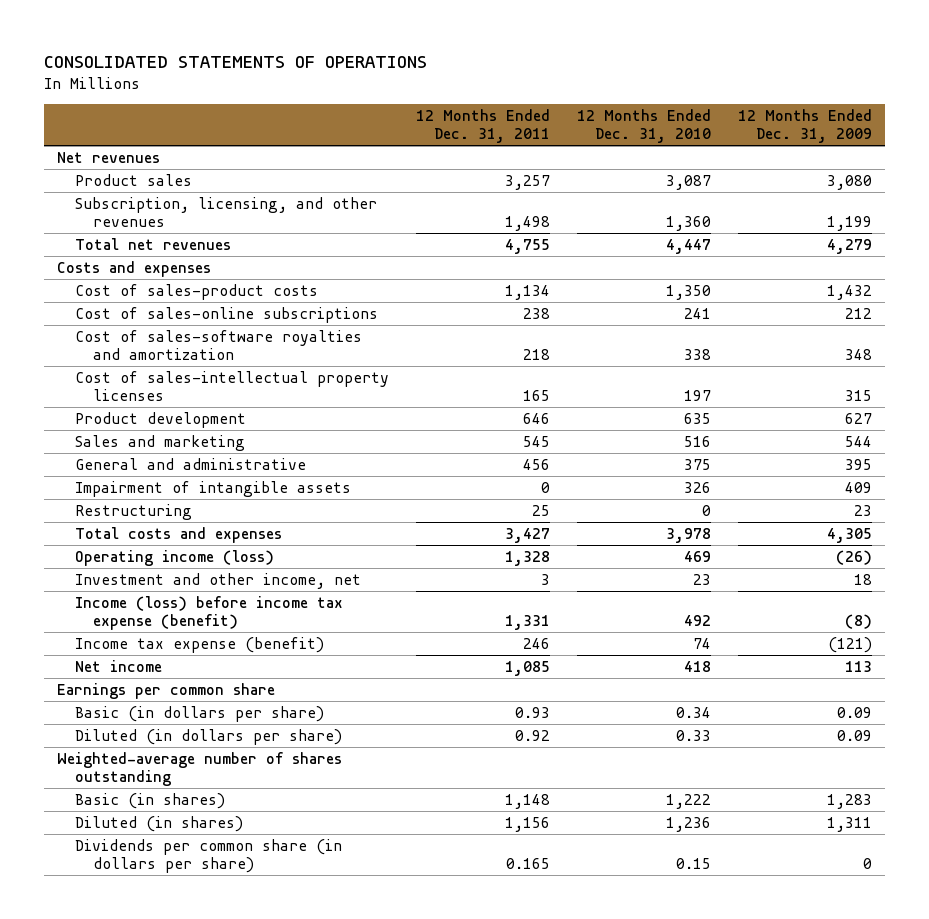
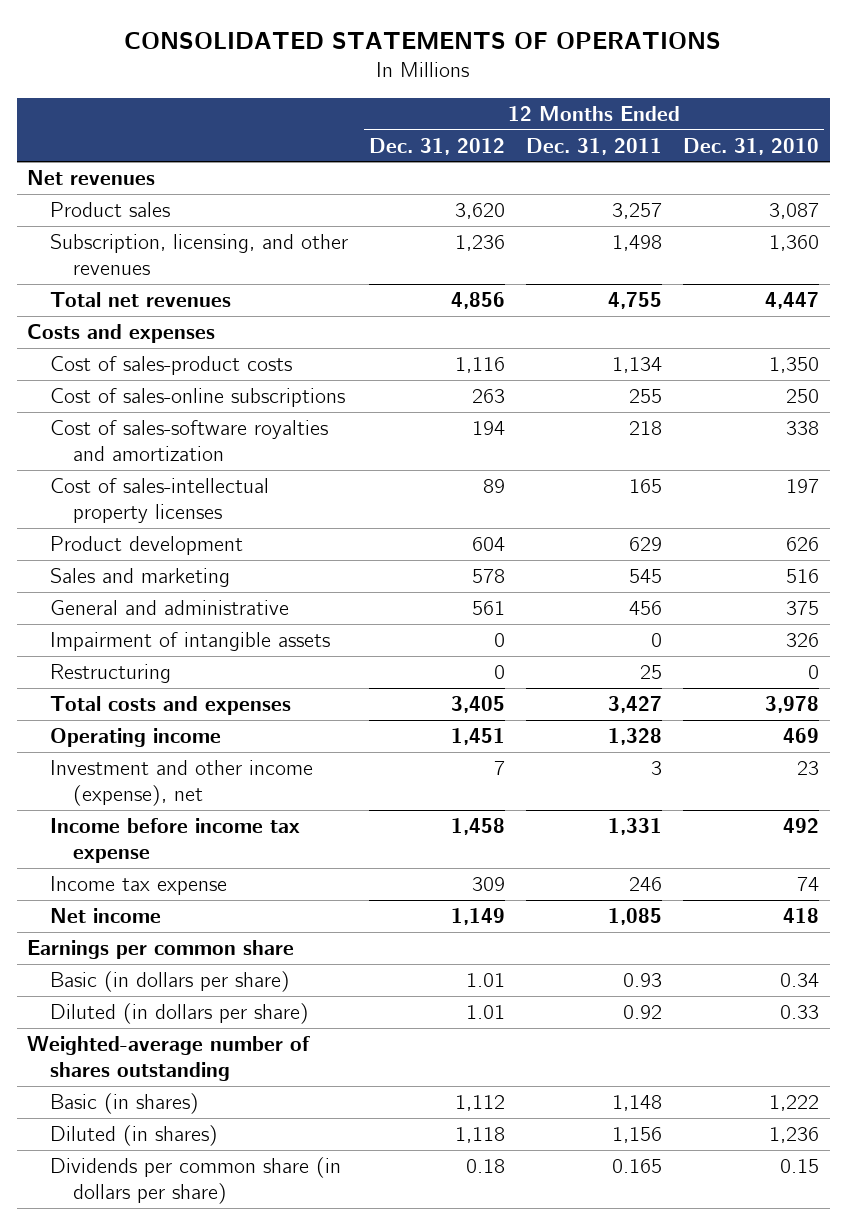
[737,109,872,144] 12 Months Ended Dec. 31, 2009 -> none
none -> [369,137,506,155] Dec. 31, 2012
[523,307,551,319] 238 -> [629,389,663,404] 255
[684,307,712,319] 241 -> [786,389,820,404] 250
[523,412,551,424] 646 -> [629,537,663,552] 629
[684,412,712,424] 635 -> [786,537,820,552] 626
[75,549,275,566] Operating income (loss) -> [50,728,222,748] Operating income
[75,572,362,589] Investment and other income, net -> [50,760,314,806] Investment and other income (expense), net
[75,595,344,630] Income (loss) before income tax expense (benefit) -> [50,818,301,863] Income before income tax expense
[75,636,325,653] Income tax expense (benefit) -> [50,876,228,896] Income tax expense

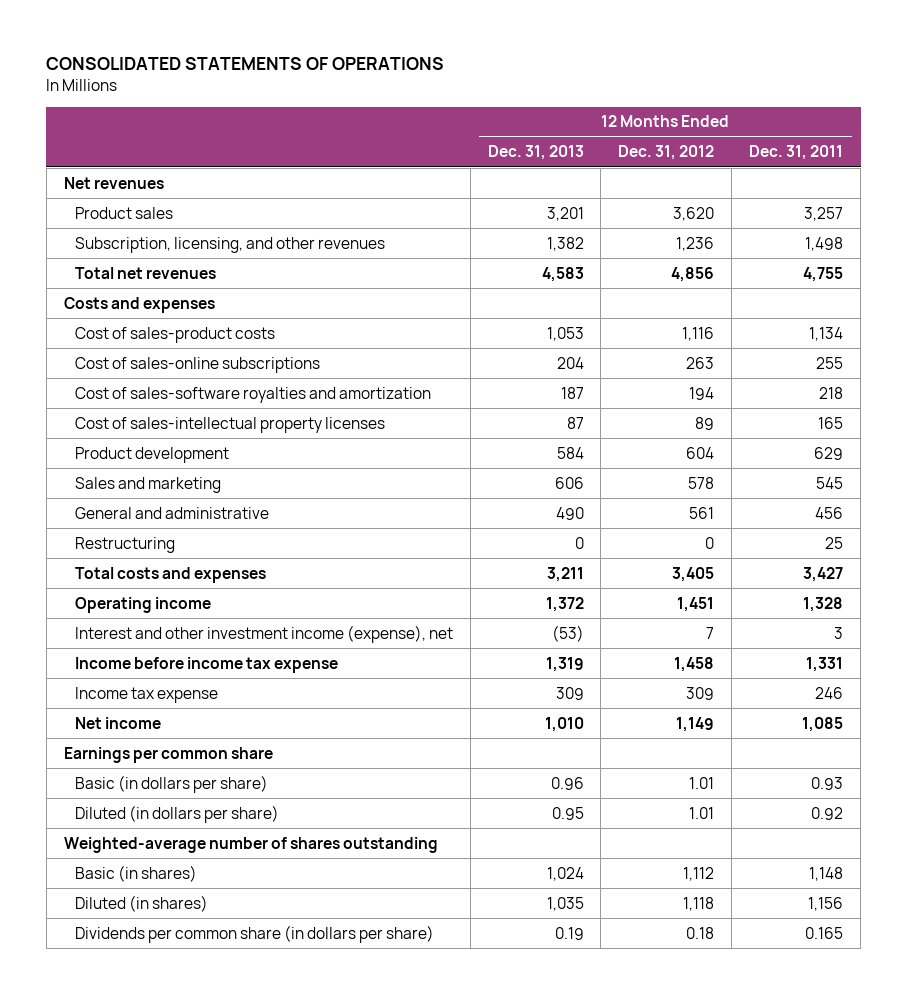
[683,137,820,155] Dec. 31, 2010 -> none
none -> [487,145,584,161] Dec. 31, 2013
[50,632,331,652] Impairment of intangible assets -> none
[50,760,314,806] Investment and other income (expense), net -> [74,624,453,643] Interest and other investment income (expense), net

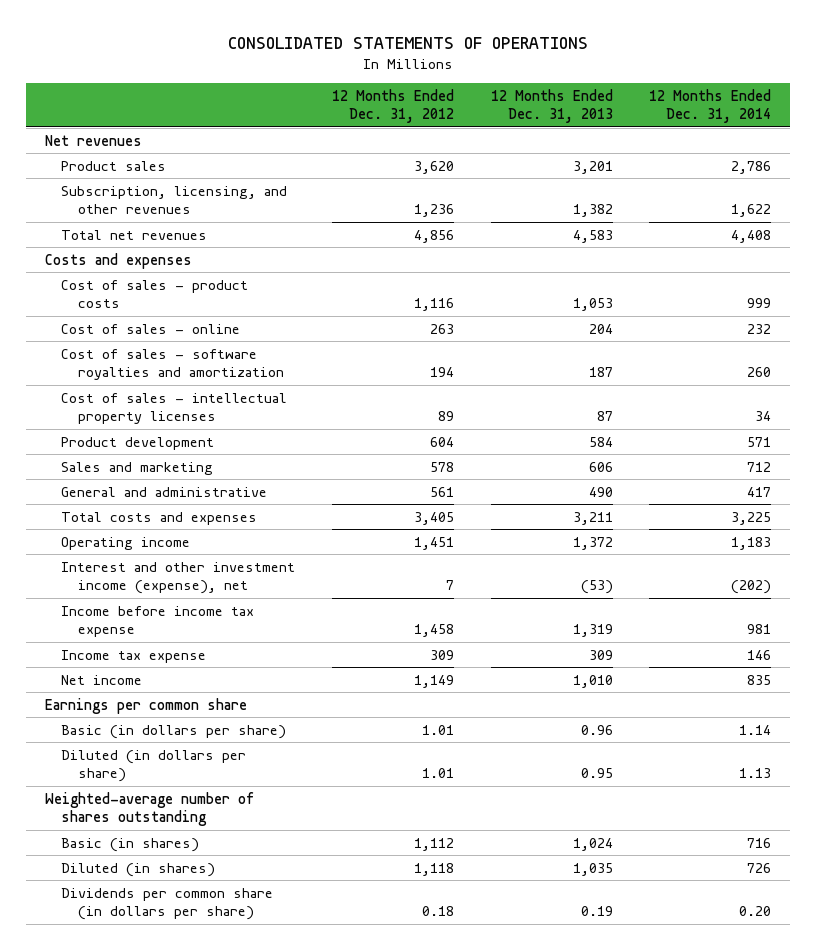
[749,145,844,161] Dec. 31, 2011 -> none
none -> [649,88,772,124] 12 Months Ended Dec. 31, 2014
[74,326,275,343] Cost of sales-product costs -> [61,279,249,309] Cost of sales - product costs
[74,356,320,373] Cost of sales-online subscriptions -> [61,323,241,334] Cost of sales - online
[74,386,431,403] Cost of sales-software royalties and amortization -> [61,348,285,381] Cost of sales - software royalties and amortization
[74,416,385,433] Cost of sales-intellectual property licenses -> [61,392,288,425] Cost of sales - intellectual property licenses
[74,536,175,553] Restructuring -> none

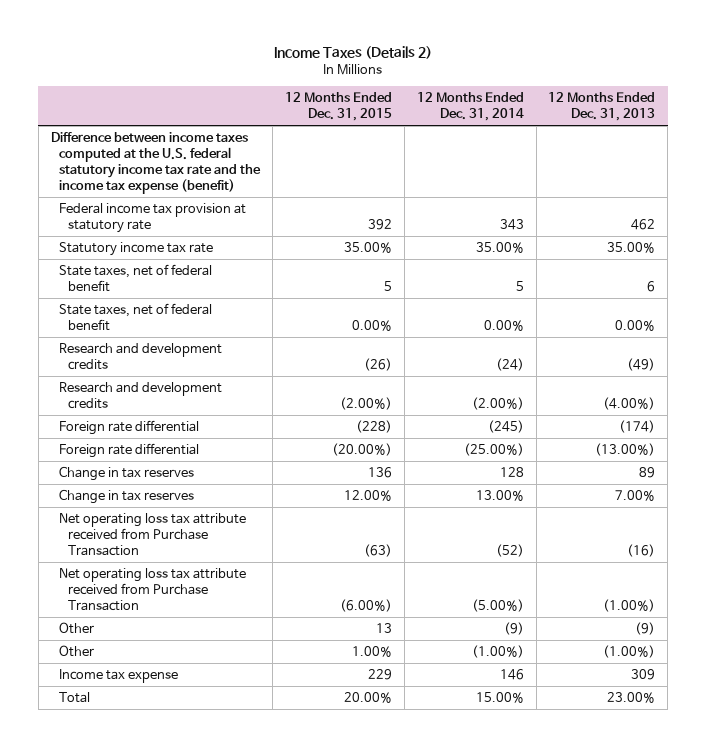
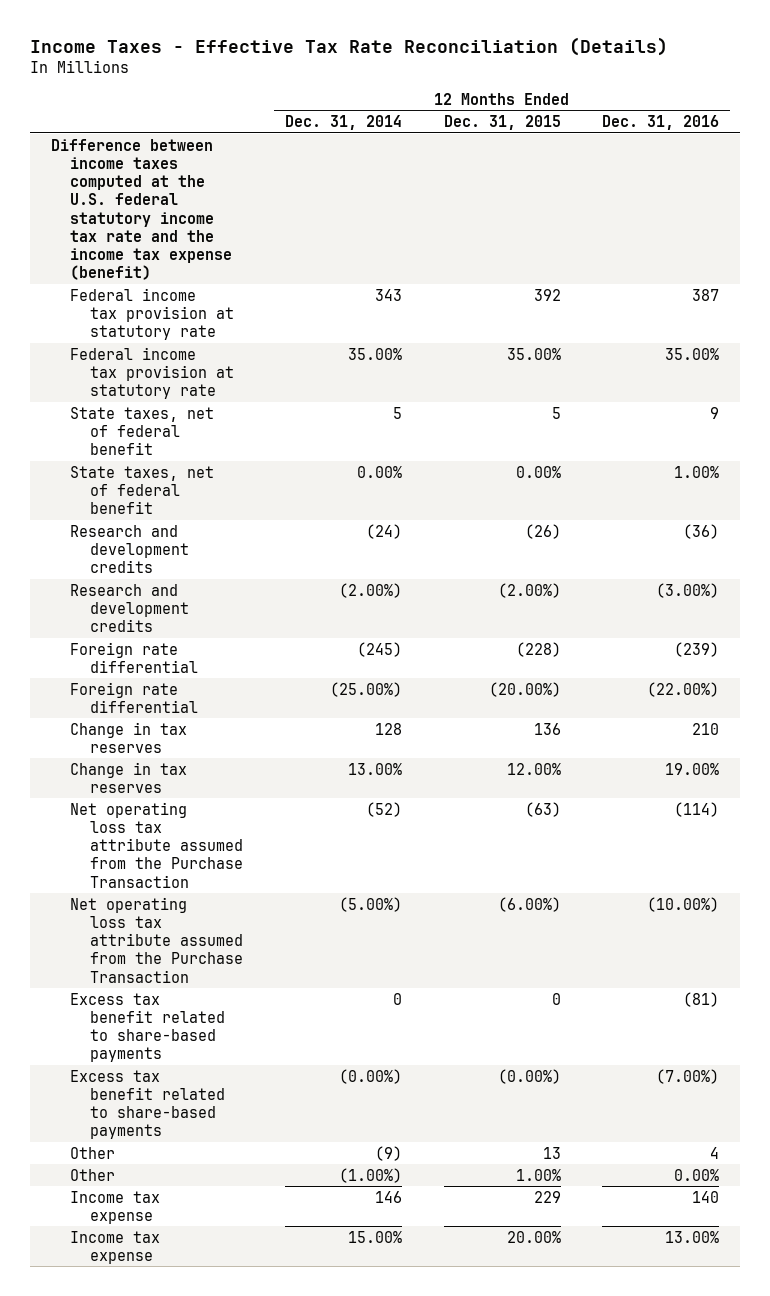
[273,46,432,60] Income Taxes (Details 2) -> [29,37,668,57] Income Taxes - Effective Tax Rate Reconciliation (Details)
[548,92,656,122] 12 Months Ended Dec. 31, 2013 -> none
none -> [602,115,720,131] Dec. 31, 2016
[59,241,214,256] Statutory income tax rate -> [70,346,235,400] Federal income tax provision at statutory rate
[59,512,247,556] Net operating loss tax attribute received from Purchase Transaction -> [70,801,244,888] Net operating loss tax attribute assumed from the Purchase Transaction
[59,567,247,611] Net operating loss tax attribute received from Purchase Transaction -> [70,896,244,983] Net operating loss tax attribute assumed from the Purchase Transaction
none -> [70,992,226,1063] Excess tax benefit related to share-based payments
none -> [70,1069,226,1140] Excess tax benefit related to share-based payments
[59,691,91,703] Total -> [70,1230,161,1264] Income tax expense

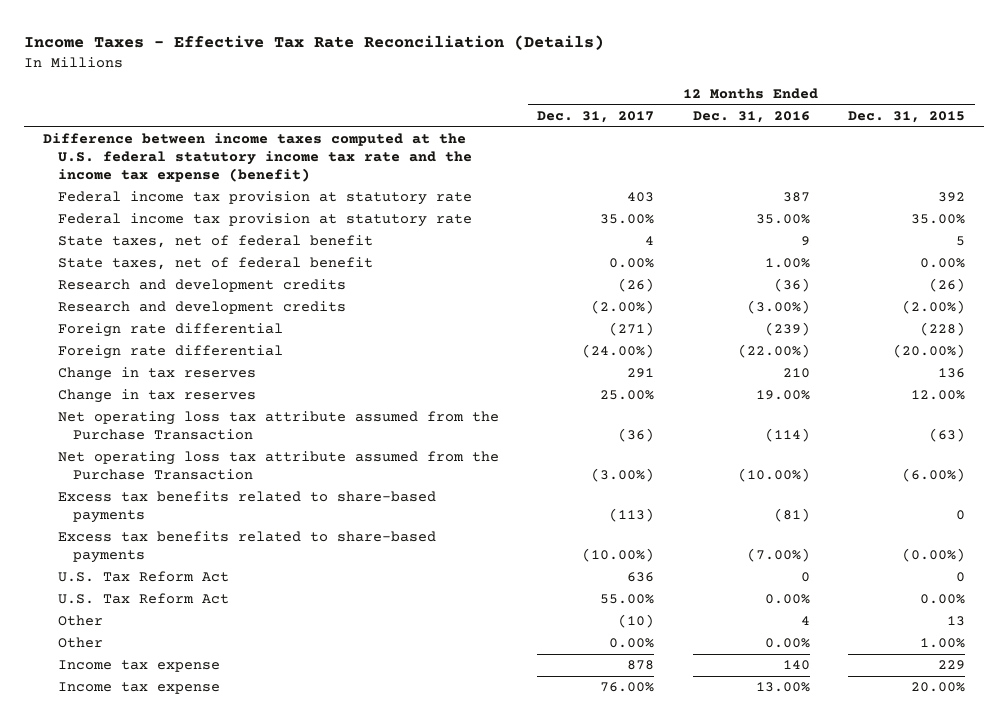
[284,115,402,131] Dec. 31, 2014 -> none
none -> [537,110,655,123] Dec. 31, 2017
[70,992,226,1063] Excess tax benefit related to share-based payments -> [58,491,437,524] Excess tax benefits related to share-based payments
[70,1069,226,1140] Excess tax benefit related to share-based payments -> [58,531,437,564] Excess tax benefits related to share-based payments
none -> [58,571,230,583] U.S. Tax Reform Act
none -> [58,593,230,605] U.S. Tax Reform Act

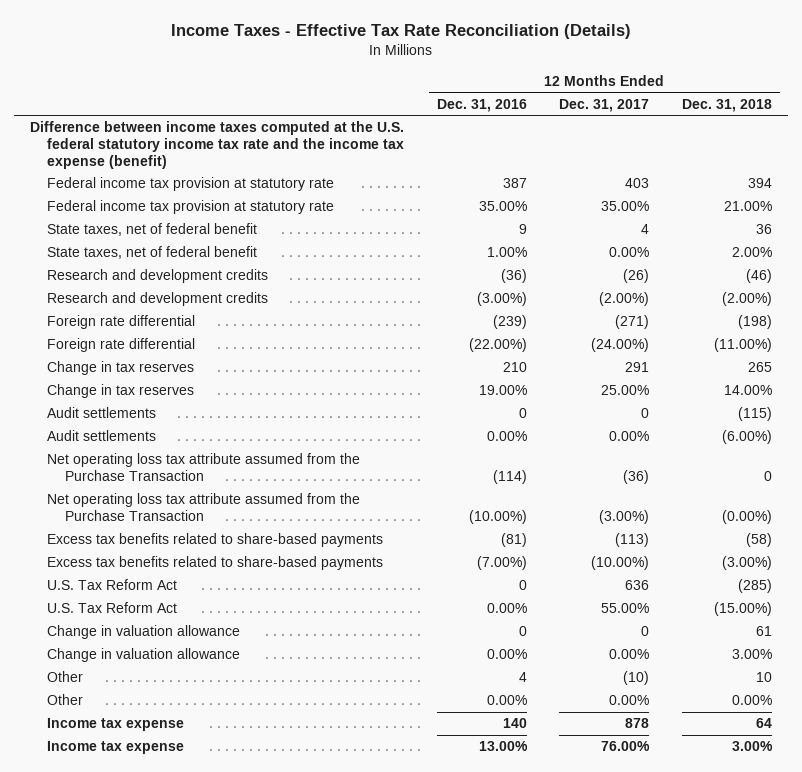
[847,110,965,123] Dec. 31, 2015 -> none
none -> [681,98,772,112] Dec. 31, 2018
none -> [47,407,157,419] Audit settlements
none -> [47,430,157,442] Audit settlements
none -> [47,625,241,640] Change in valuation allowance
none -> [47,648,241,663] Change in valuation allowance

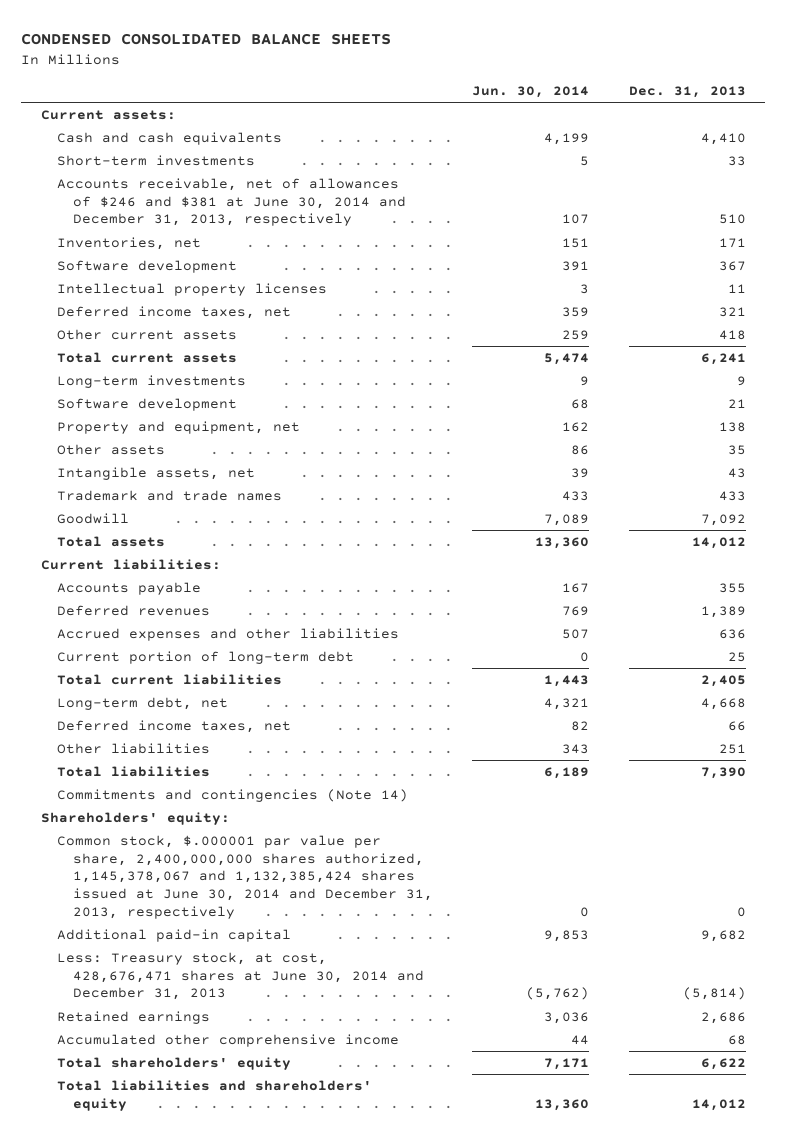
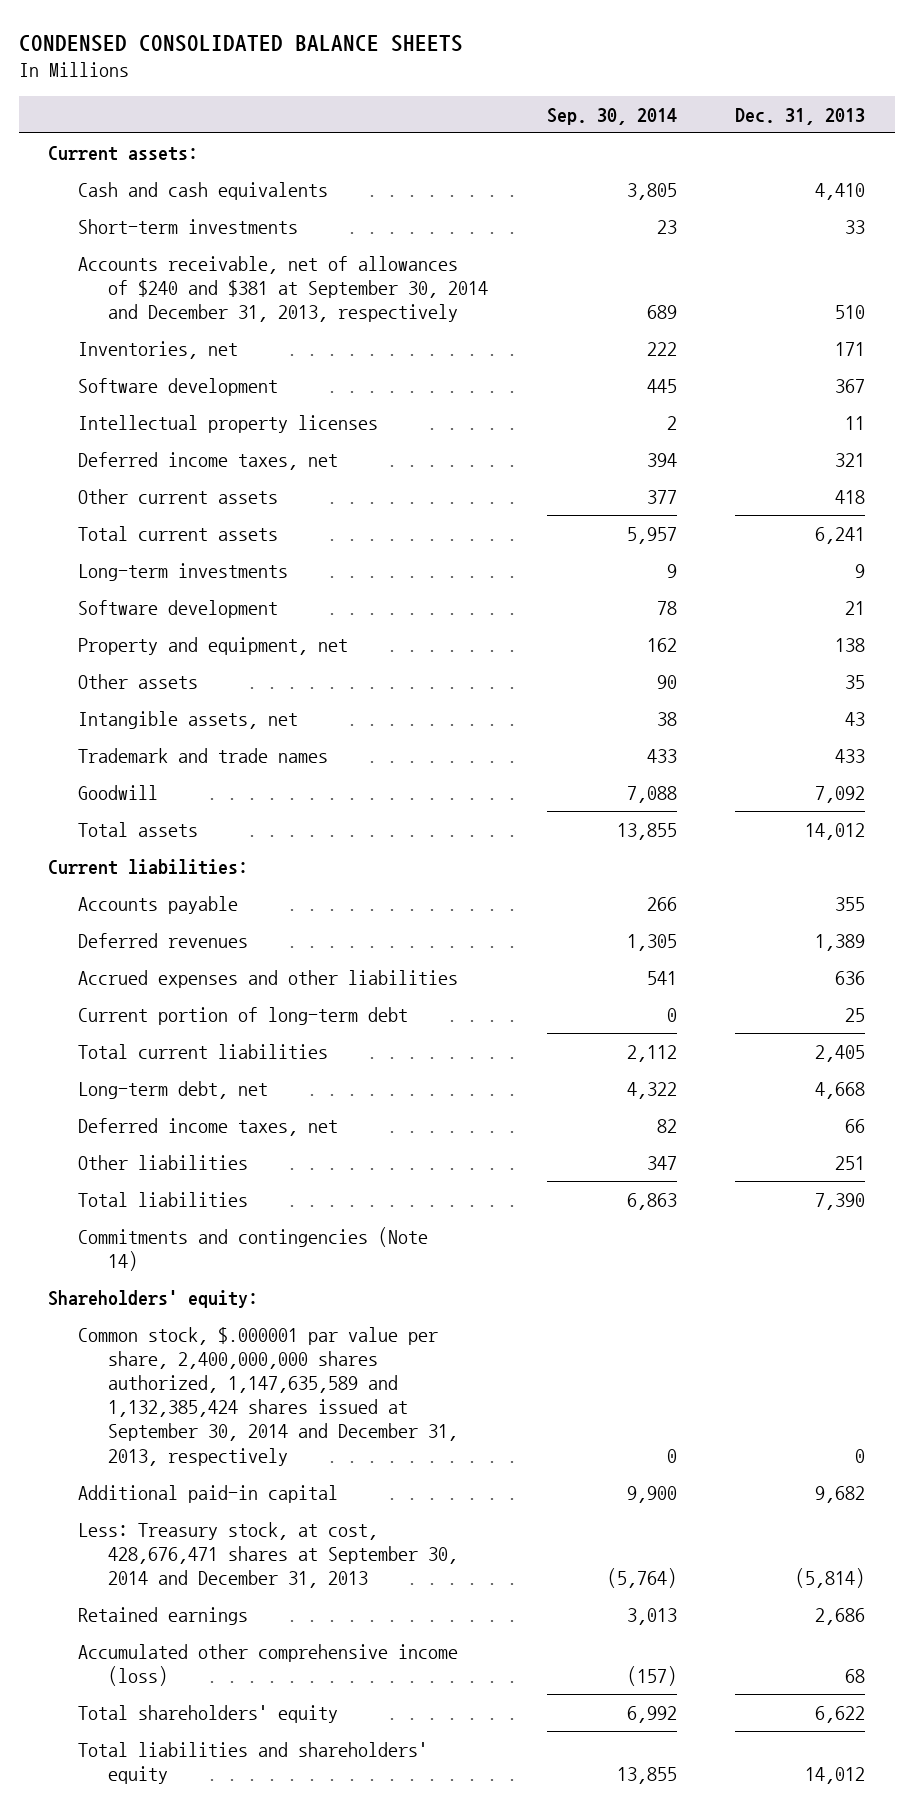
[472,85,590,98] Jun. 30, 2014 -> none
none -> [546,107,677,125] Sep. 30, 2014
[57,178,406,227] Accounts receivable, net of allowances of $246 and $381 at June 30, 2014 and December 31, 2013, respectively -> [78,255,489,323] Accounts receivable, net of allowances of $240 and $381 at September 30, 2014 and December 31, 2013, respectively
[57,835,433,919] Common stock, $.000001 par value per share, 2,400,000,000 shares authorized, 1,145,378,067 and 1,132,385,424 shares issued at June 30, 2014 and December 31, 2013, respectively -> [78,1326,459,1466] Common stock, $.000001 par value per share, 2,400,000,000 shares authorized, 1,147,635,589 and 1,132,385,424 shares issued at September 30, 2014 and December 31, 2013, respectively
[57,952,424,1001] Less: Treasury stock, at cost, 428,676,471 shares at June 30, 2014 and December 31, 2013 -> [78,1521,459,1589] Less: Treasury stock, at cost, 428,676,471 shares at September 30, 2014 and December 31, 2013
[57,1034,400,1048] Accumulated other comprehensive income -> [78,1643,459,1686] Accumulated other comprehensive income (loss)

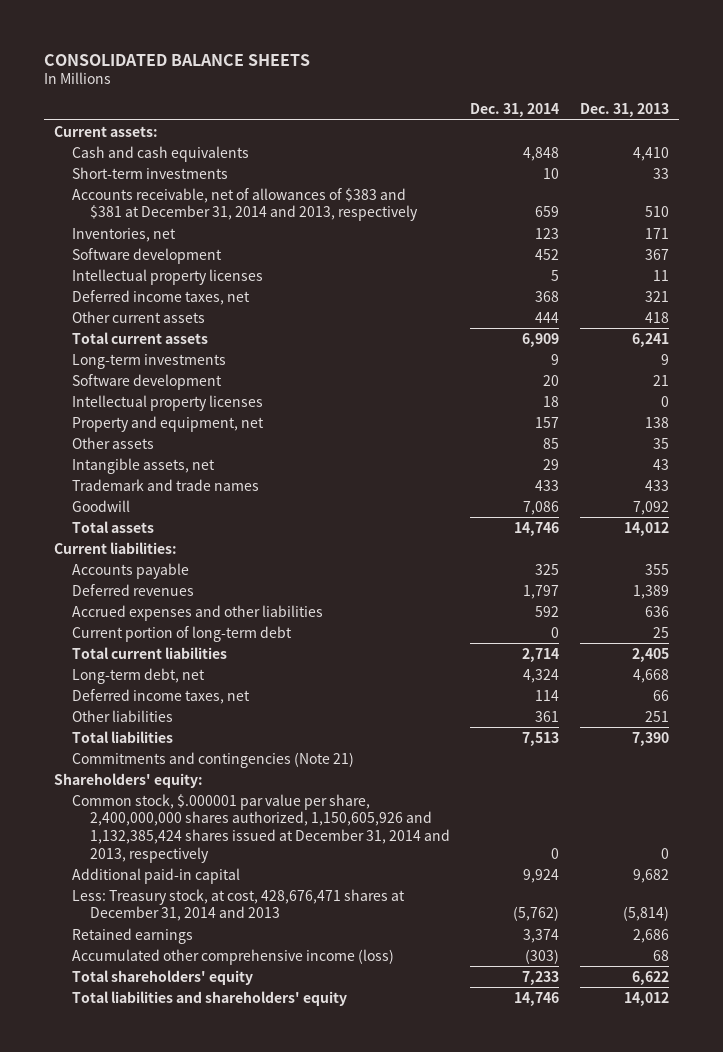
[18,34,463,52] CONDENSED CONSOLIDATED BALANCE SHEETS -> [44,53,311,66] CONSOLIDATED BALANCE SHEETS
[546,107,677,125] Sep. 30, 2014 -> none
none -> [470,103,560,118] Dec. 31, 2014
[78,255,489,323] Accounts receivable, net of allowances of $240 and $381 at September 30, 2014 and December 31, 2013, respectively -> [72,187,419,222] Accounts receivable, net of allowances of $383 and $381 at December 31, 2014 and 2013, respectively
none -> [72,394,264,411] Intellectual property licenses
[78,1226,429,1271] Commitments and contingencies (Note 14) -> [72,751,355,768] Commitments and contingencies (Note 21)
[78,1326,459,1466] Common stock, $.000001 par value per share, 2,400,000,000 shares authorized, 1,147,635,589 and 1,132,385,424 shares issued at September 30, 2014 and December 31, 2013, respectively -> [72,793,451,863] Common stock, $.000001 par value per share, 2,400,000,000 shares authorized, 1,150,605,926 and 1,132,385,424 shares issued at December 31, 2014 and 2013, respectively
[78,1521,459,1589] Less: Treasury stock, at cost, 428,676,471 shares at September 30, 2014 and December 31, 2013 -> [72,888,406,922] Less: Treasury stock, at cost, 428,676,471 shares at December 31, 2014 and 2013

